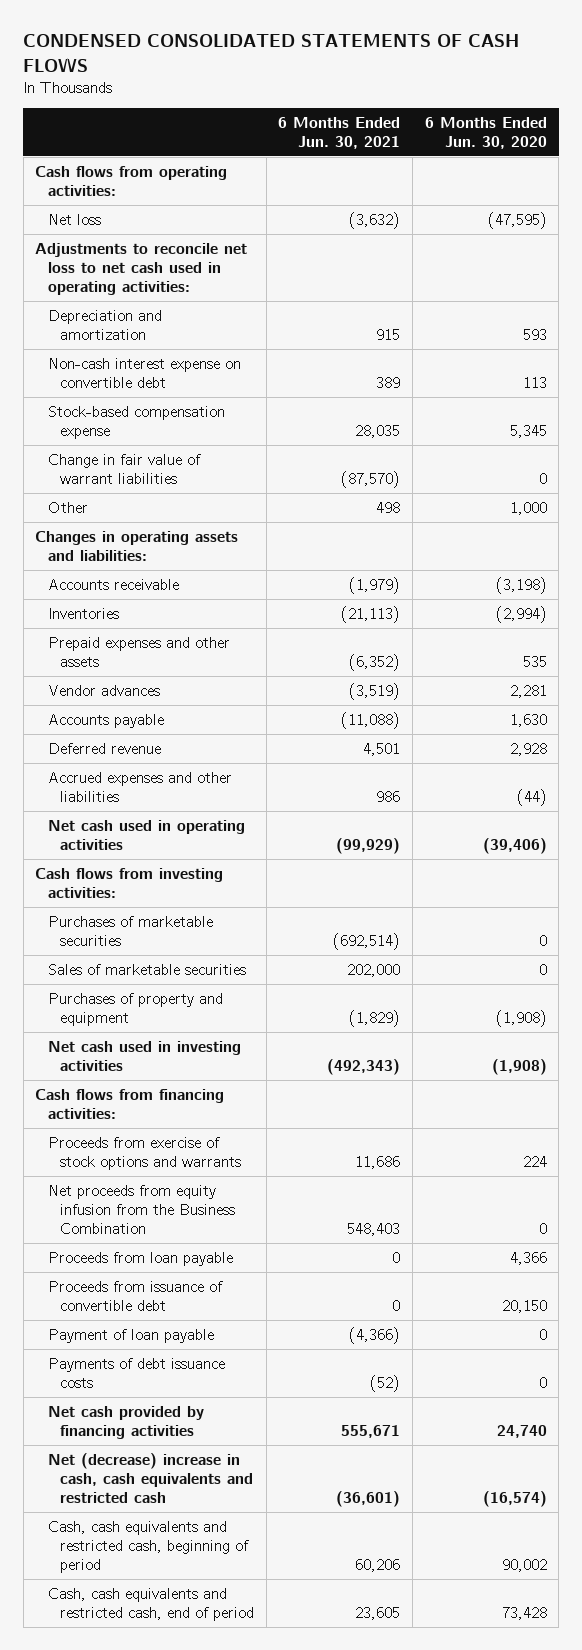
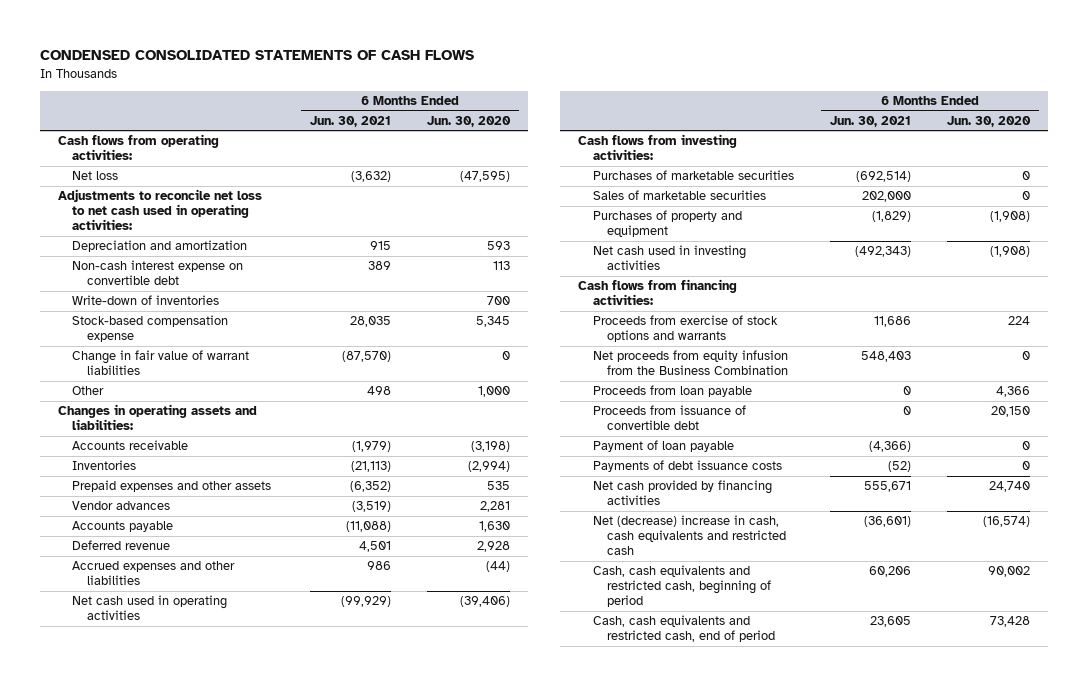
none -> [72,295,220,306] Write-down of inventories

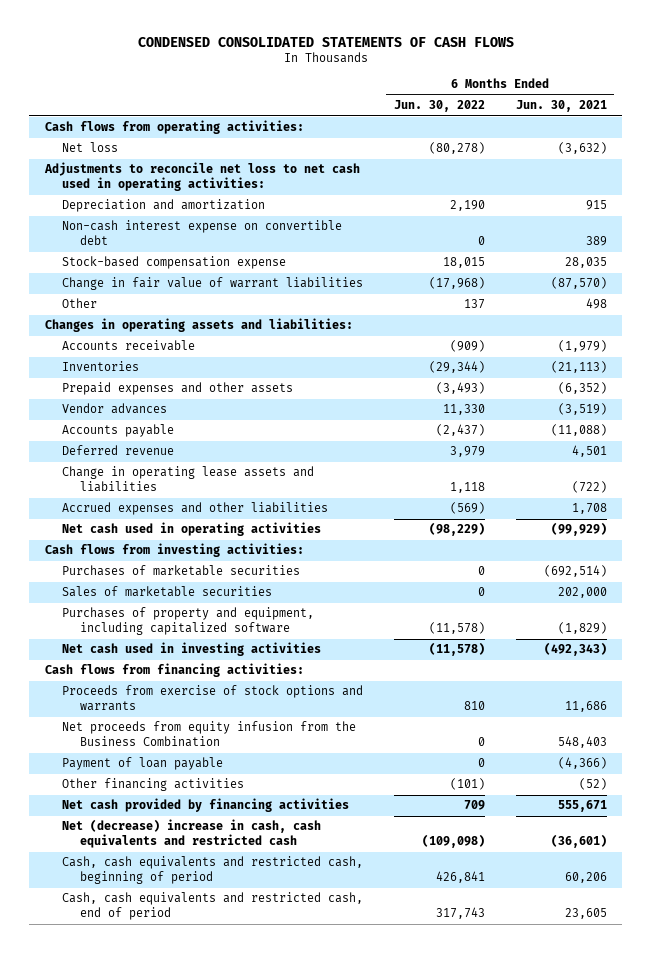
[426,115,511,127] Jun. 30, 2020 -> none
none -> [393,100,485,113] Jun. 30, 2022
[72,295,220,306] Write-down of inventories -> none
none -> [62,466,315,493] Change in operating lease assets and liabilities
[366,561,391,571] 986 -> [571,503,607,515] 1,708
[592,210,742,238] Purchases of property and equipment -> [62,607,315,636] Purchases of property and equipment, including capitalized software
[592,385,752,398] Proceeds from loan payable -> none
[592,405,746,431] Proceeds from issuance of convertible debt -> none
[592,460,782,473] Payments of debt issuance costs -> none
none -> [62,778,245,792] Other financing activities

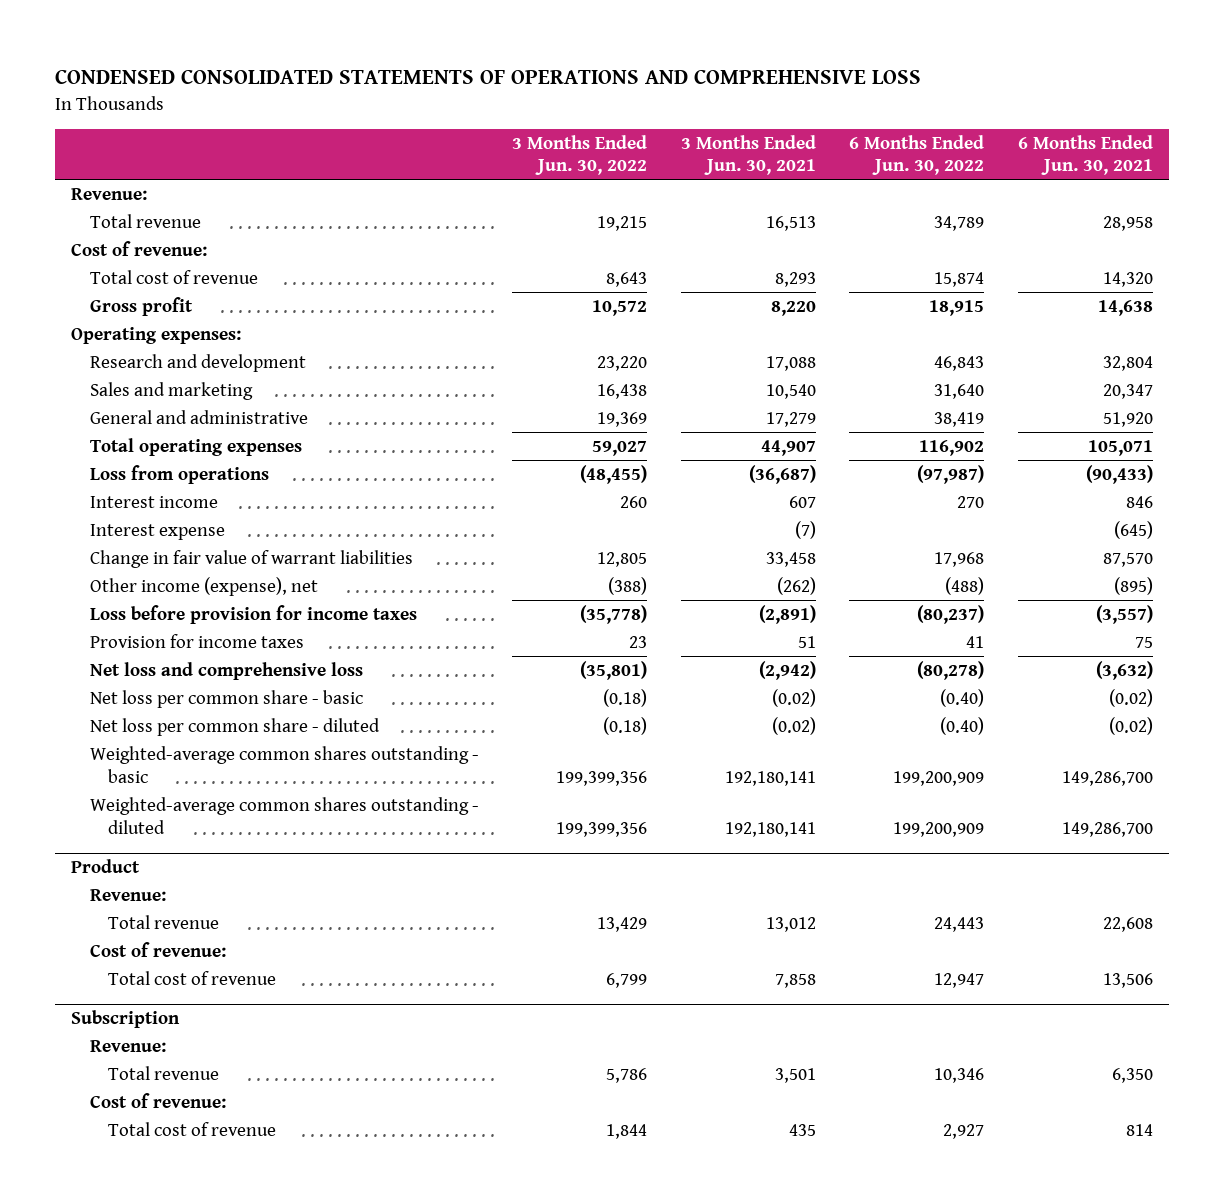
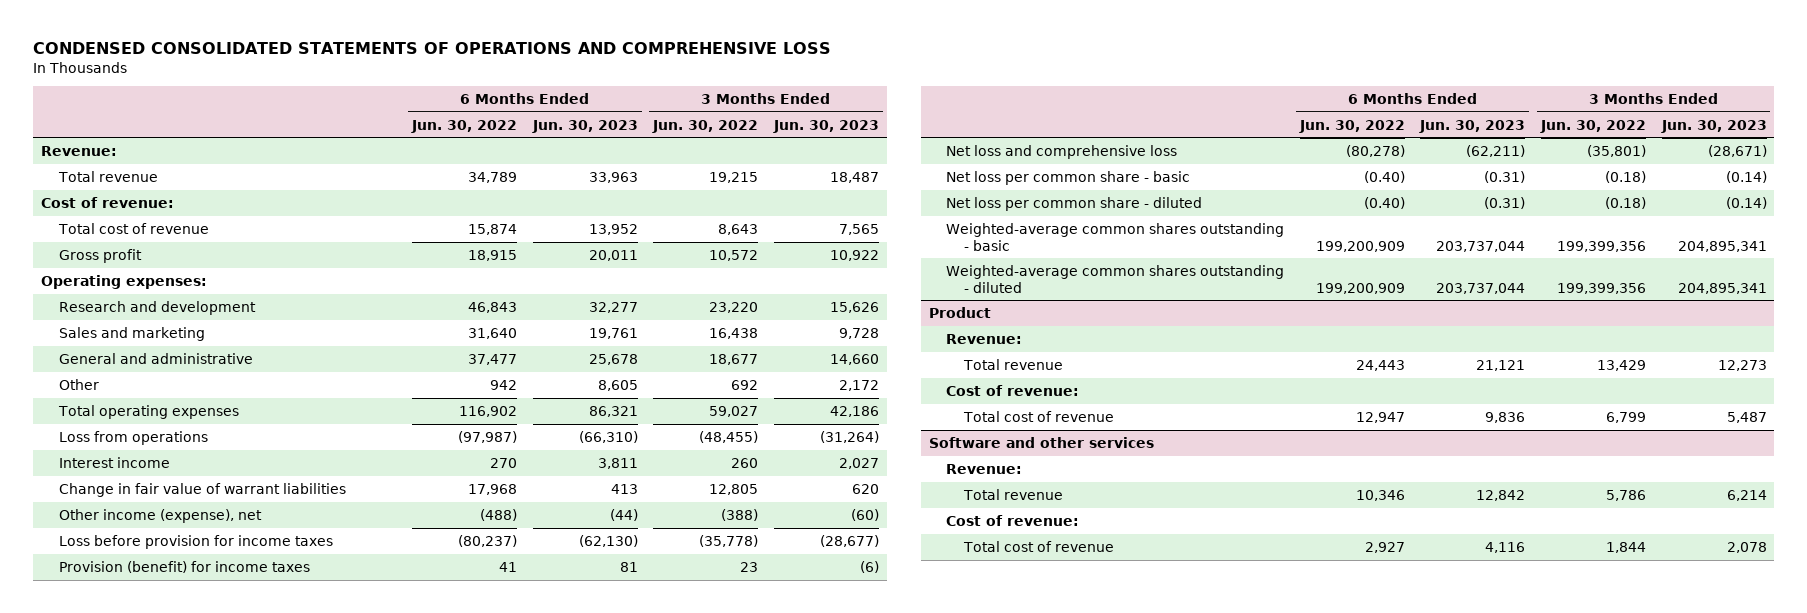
[680,134,816,176] 3 Months Ended Jun. 30, 2021 -> none
[1017,134,1153,176] 6 Months Ended Jun. 30, 2021 -> none
none -> [531,119,638,133] Jun. 30, 2023
none -> [772,119,879,133] Jun. 30, 2023
[597,411,648,427] 19,369 -> [709,353,759,365] 18,677
[934,411,985,427] 38,419 -> [468,353,518,365] 37,477
none -> [58,378,99,390] Other
[89,523,225,540] Interest expense -> none
[89,633,304,648] Provision for income taxes -> [58,560,310,573] Provision (benefit) for income taxes
[71,1010,181,1029] Subscription -> none
none -> [928,436,1154,448] Software and other services

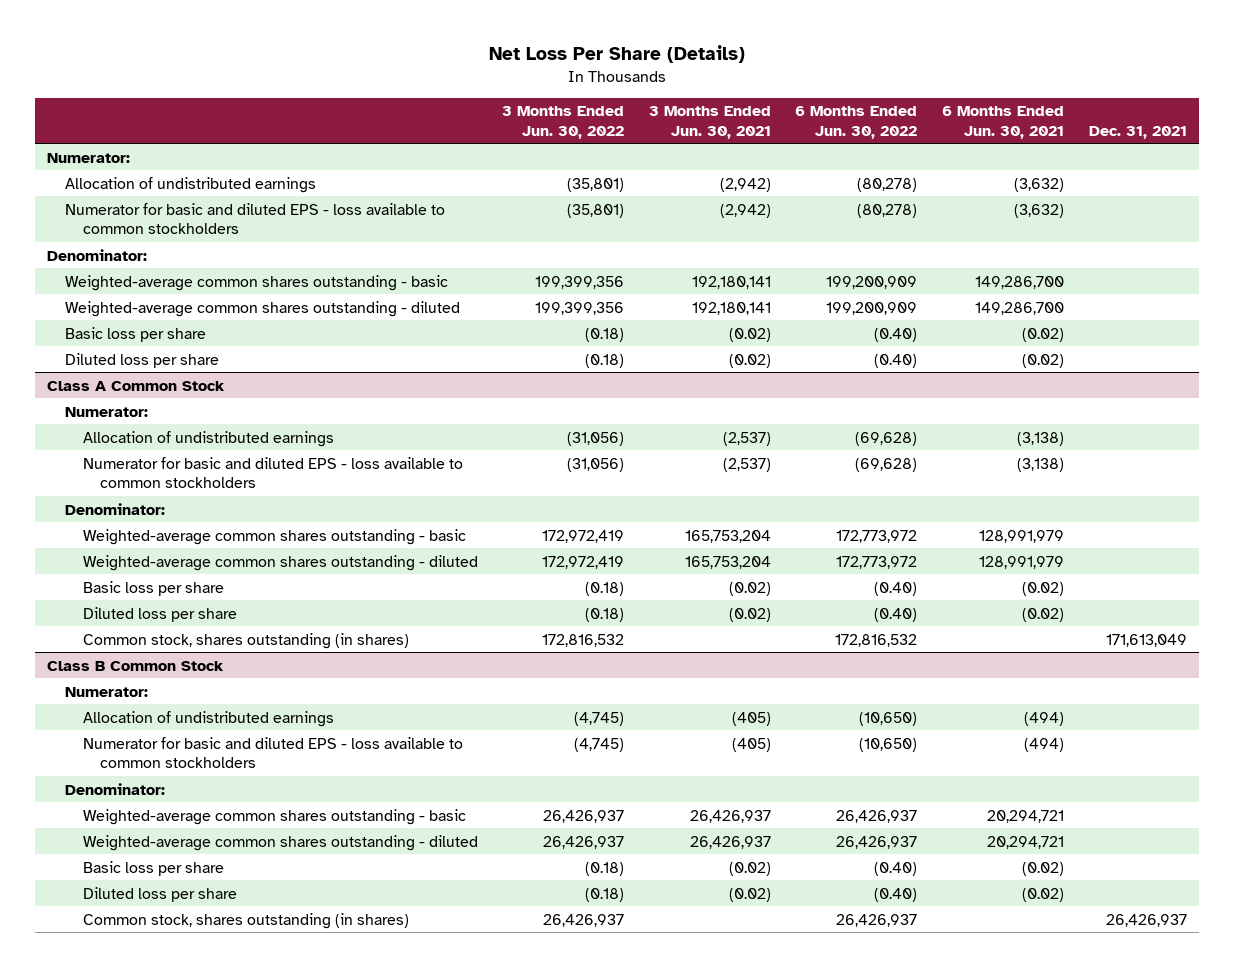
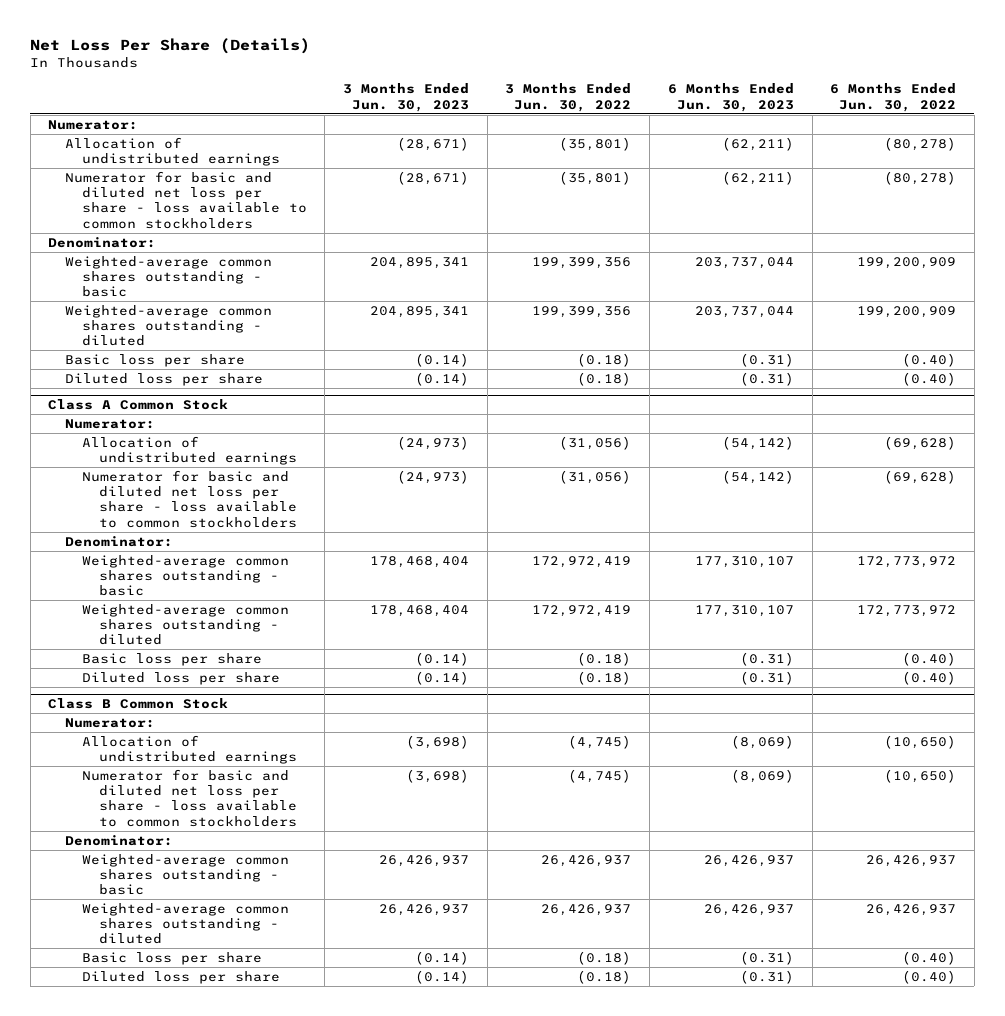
[648,106,771,139] 3 Months Ended Jun. 30, 2021 -> none
[941,106,1064,139] 6 Months Ended Jun. 30, 2021 -> none
[1088,125,1187,139] Dec. 31, 2021 -> none
none -> [343,83,470,112] 3 Months Ended Jun. 30, 2023
none -> [667,83,794,112] 6 Months Ended Jun. 30, 2023
[64,202,445,235] Numerator for basic and diluted EPS - loss available to common stockholders -> [65,170,307,229] Numerator for basic and diluted net loss per share - loss available to common stockholders
[82,456,463,489] Numerator for basic and diluted EPS - loss available to common stockholders -> [81,469,297,528] Numerator for basic and diluted net loss per share - loss available to common stockholders
[82,632,409,649] Common stock, shares outstanding (in shares) -> none
[82,736,463,769] Numerator for basic and diluted EPS - loss available to common stockholders -> [81,768,297,827] Numerator for basic and diluted net loss per share - loss available to common stockholders
[82,912,409,929] Common stock, shares outstanding (in shares) -> none

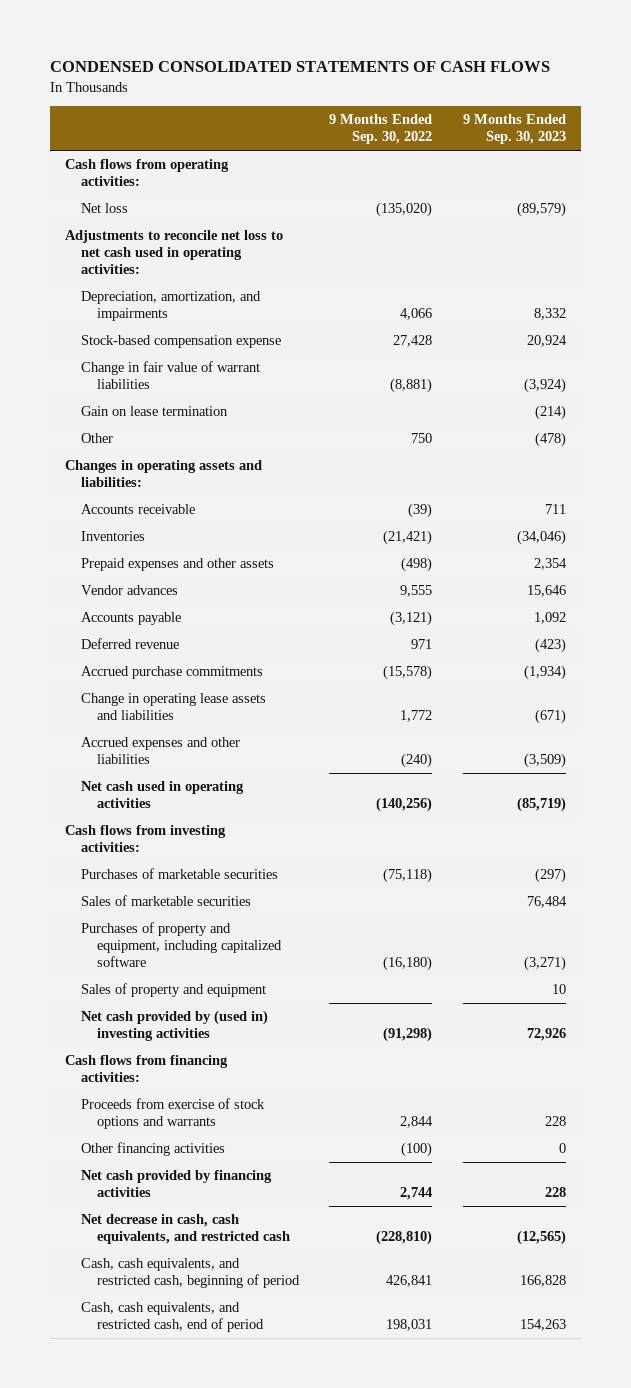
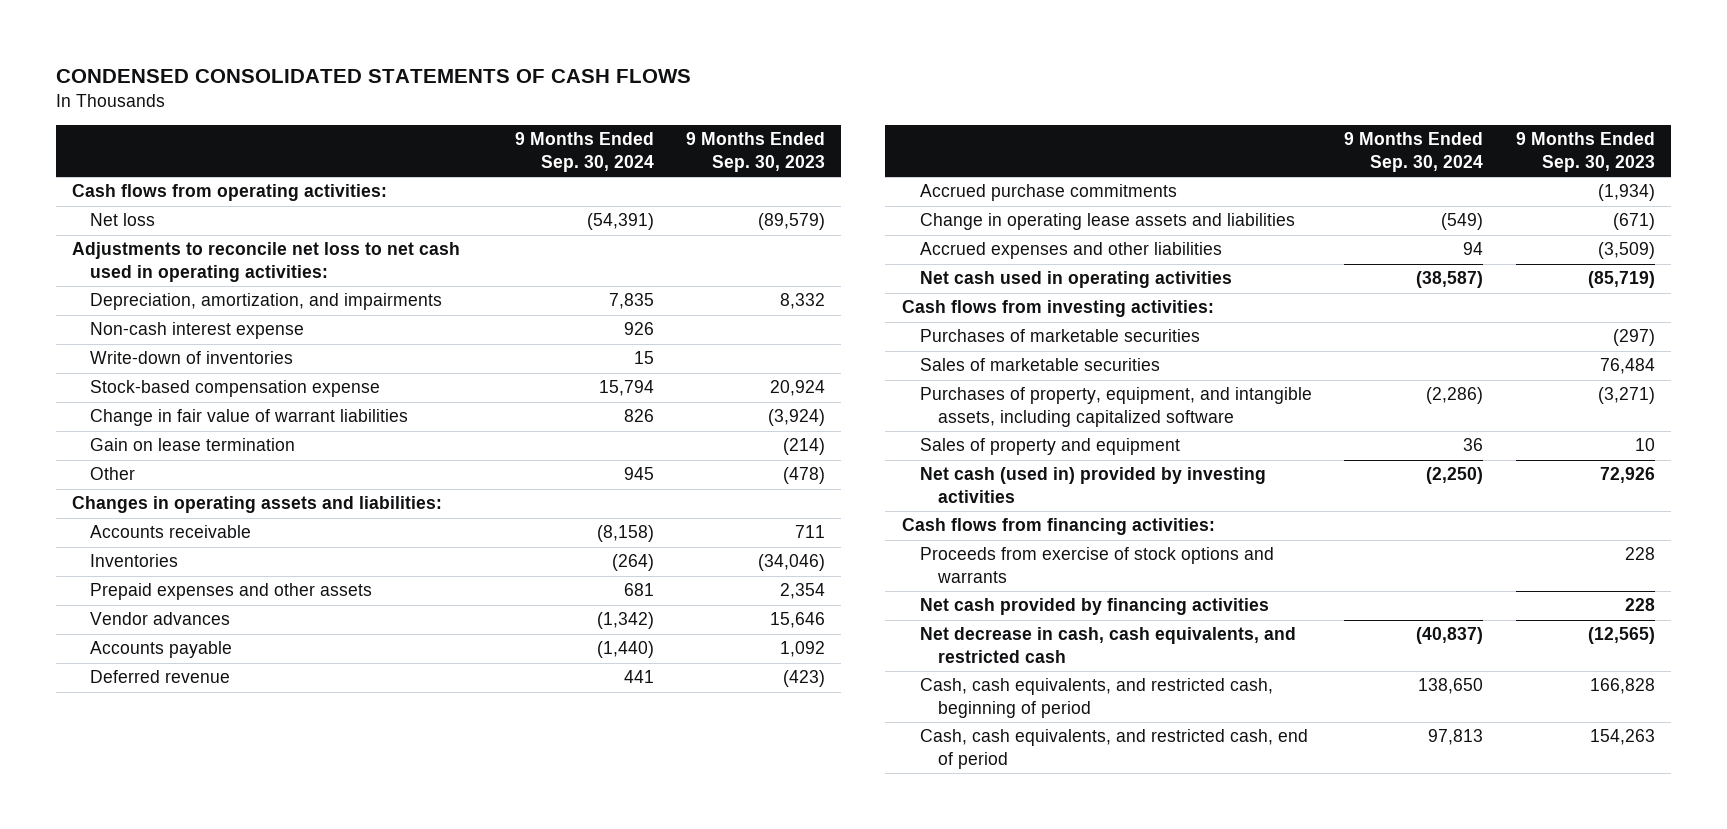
[329,114,433,145] 9 Months Ended Sep. 30, 2022 -> none
none -> [514,132,654,172] 9 Months Ended Sep. 30, 2024
none -> [90,322,305,340] Non-cash interest expense
none -> [90,351,294,365] Write-down of inventories
[81,922,282,968] Purchases of property and equipment, including capitalized software -> [919,387,1312,428] Purchases of property, equipment, and intangible assets, including capitalized software
[81,1010,269,1042] Net cash provided by (used in) investing activities -> [919,467,1266,504] Net cash (used in) provided by investing activities
[81,1142,226,1157] Other financing activities -> none

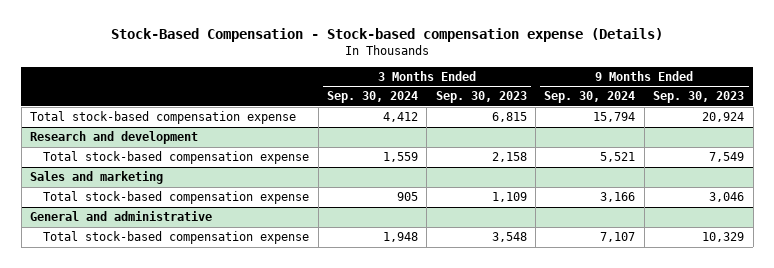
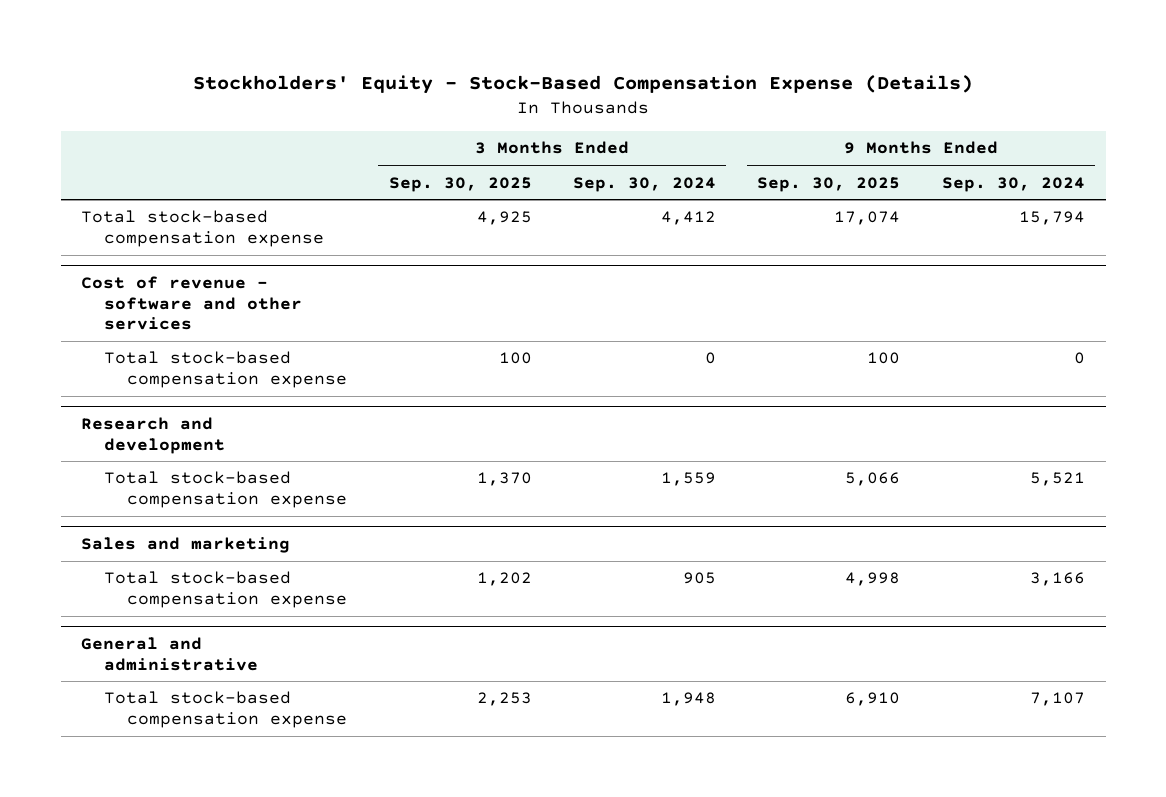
[111,28,664,43] Stock-Based Compensation - Stock-based compensation expense (Details) -> [193,74,974,94] Stockholders' Equity - Stock-Based Compensation Expense (Details)
[435,91,527,104] Sep. 30, 2023 -> none
[653,91,745,104] Sep. 30, 2023 -> none
none -> [388,176,532,192] Sep. 30, 2025
none -> [757,176,901,192] Sep. 30, 2025
none -> [81,275,303,331] Cost of revenue - software and other services
none -> [104,351,348,389] Total stock-based compensation expense

